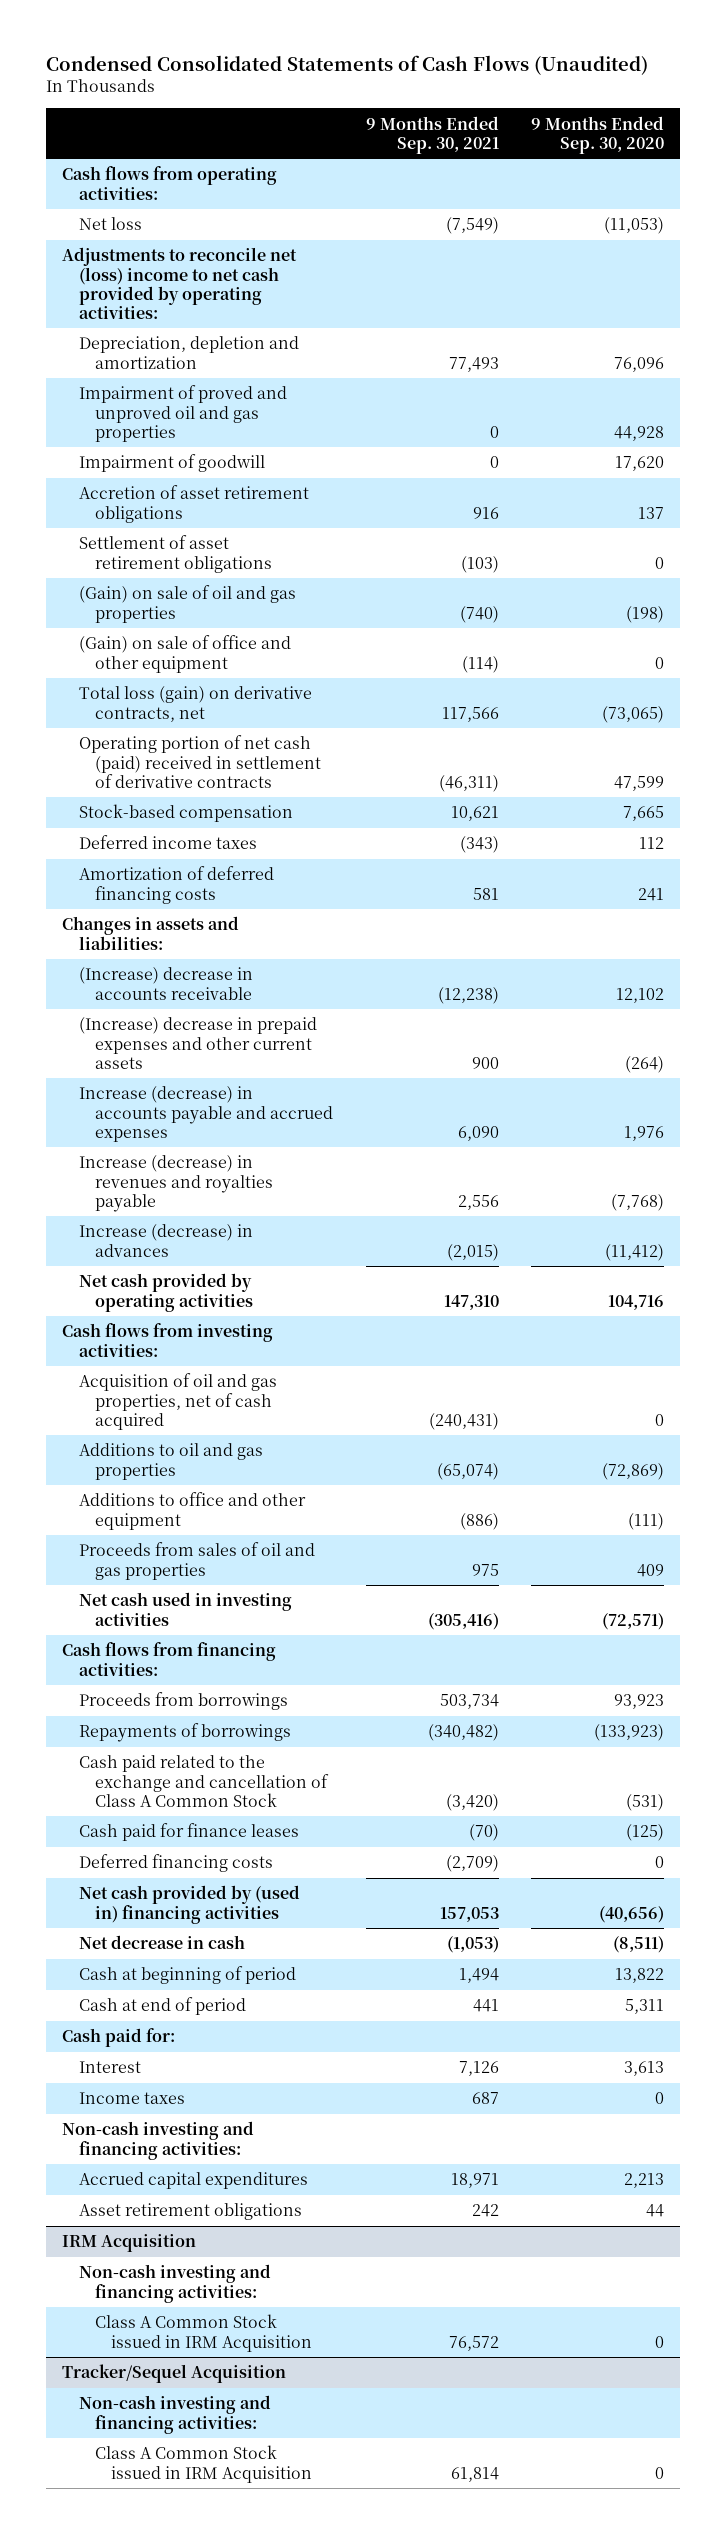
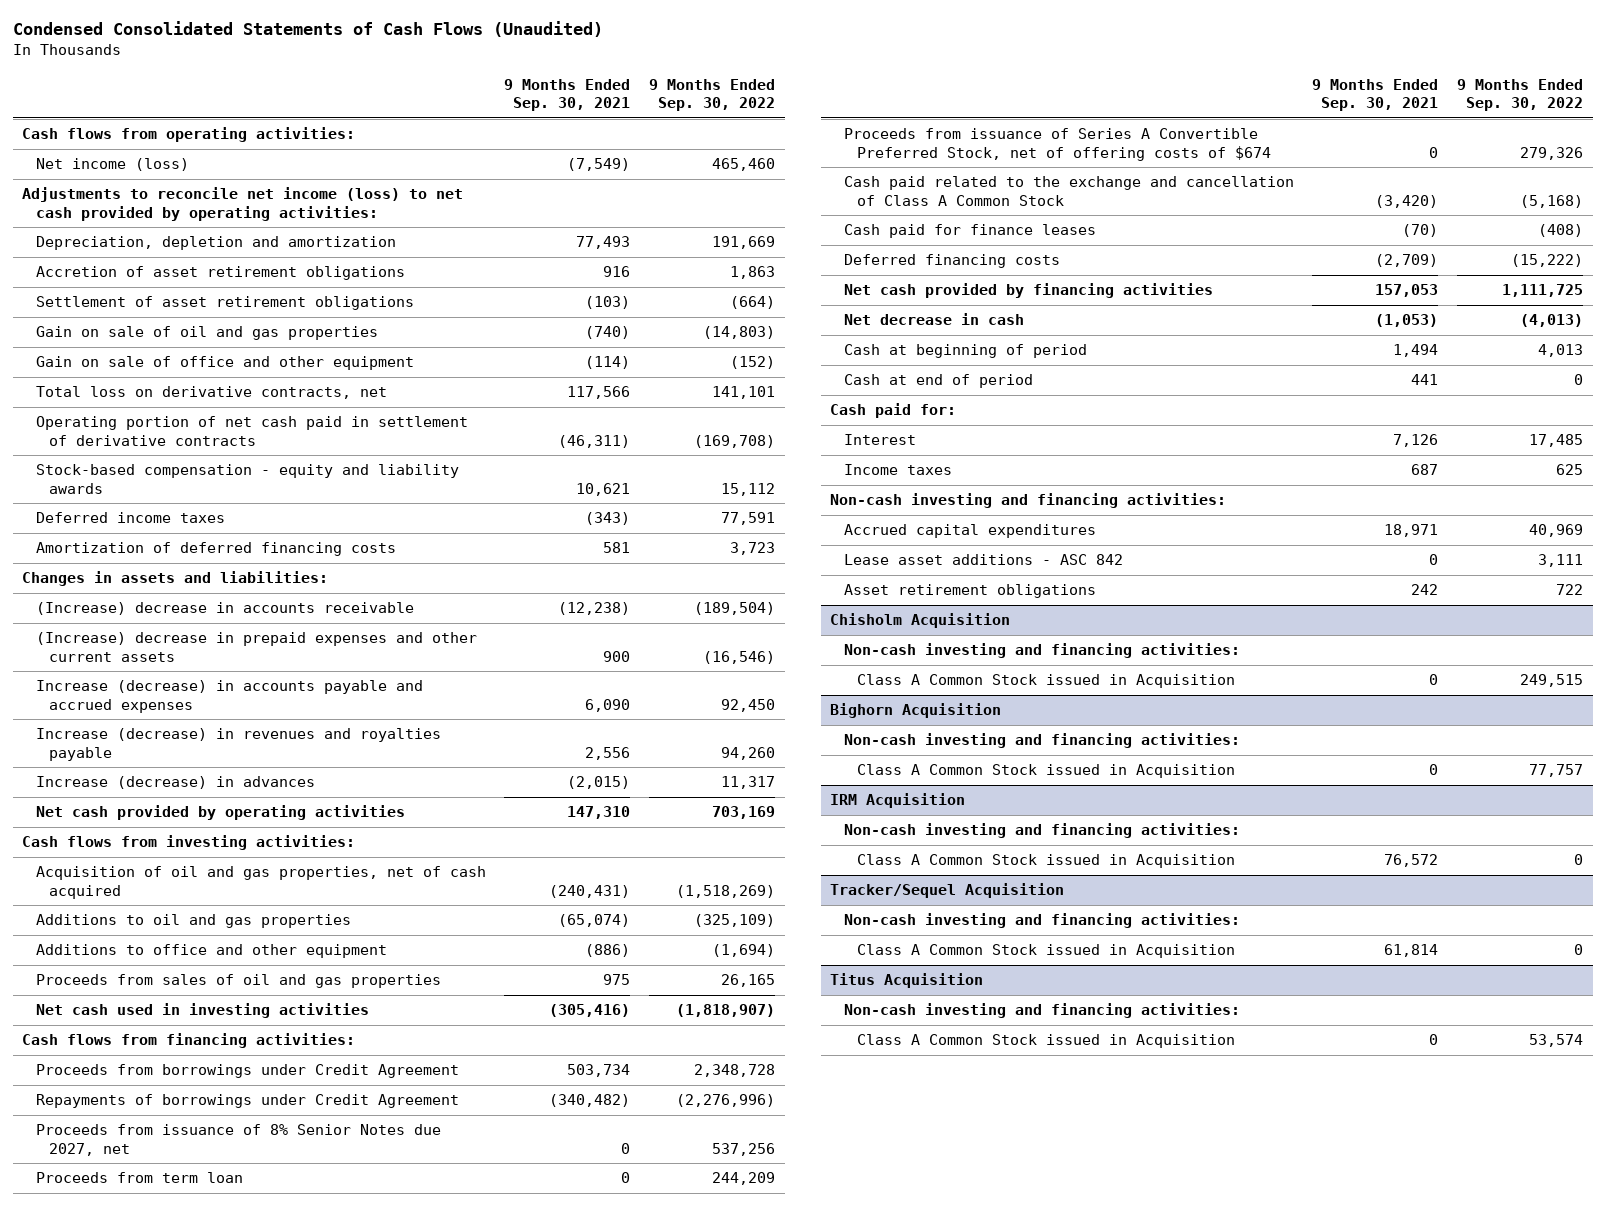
[531,115,665,154] 9 Months Ended Sep. 30, 2020 -> none
none -> [649,78,776,112] 9 Months Ended Sep. 30, 2022
[78,217,142,231] Net loss -> [35,158,189,172] Net income (loss)
[62,247,298,319] Adjustments to reconcile net (loss) income to net cash provided by operating activities: -> [22,187,464,221] Adjustments to reconcile net income (loss) to net cash provided by operating activities:
[78,385,287,442] Impairment of proved and unproved oil and gas properties -> none
[78,454,265,473] Impairment of goodwill -> none
[78,585,296,623] (Gain) on sale of oil and gas properties -> [35,326,378,341] Gain on sale of oil and gas properties
[78,635,291,673] (Gain) on sale of office and other equipment -> [35,356,414,371] Gain on sale of office and other equipment
[78,686,312,722] Total loss (gain) on derivative contracts, net -> [35,386,387,400] Total loss on derivative contracts, net
[78,735,321,788] Operating portion of net cash (paid) received in settlement of derivative contracts -> [35,416,468,446] Operating portion of net cash paid in settlement of derivative contracts
[78,804,293,823] Stock-based compensation -> [35,464,459,494] Stock-based compensation - equity and liability awards
[78,1692,288,1711] Proceeds from borrowings -> [35,1064,459,1079] Proceeds from borrowings under Credit Agreement
[78,1723,291,1743] Repayments of borrowings -> [35,1094,459,1109] Repayments of borrowings under Credit Agreement
none -> [35,1124,441,1156] Proceeds from issuance of 8% Senior Notes due 2027, net
none -> [35,1172,243,1184] Proceeds from term loan
none -> [843,128,1271,161] Proceeds from issuance of Series A Convertible Preferred Stock, net of offering costs of $674
[78,1885,300,1924] Net cash provided by (used in) financing activities -> [843,283,1213,299] Net cash provided by financing activities
none -> [843,554,1123,566] Lease asset additions - ASC 842
none -> [830,613,1011,629] Chisholm Acquisition
none -> [843,643,1240,659] Non-cash investing and financing activities:
none -> [856,674,1235,689] Class A Common Stock issued in Acquisition
none -> [830,703,1002,719] Bighorn Acquisition
none -> [843,733,1240,749] Non-cash investing and financing activities:
none -> [856,764,1235,779] Class A Common Stock issued in Acquisition
[94,2314,313,2352] Class A Common Stock issued in IRM Acquisition -> [856,854,1235,869] Class A Common Stock issued in Acquisition
[94,2445,313,2483] Class A Common Stock issued in IRM Acquisition -> [856,944,1235,959] Class A Common Stock issued in Acquisition
none -> [830,973,984,989] Titus Acquisition
none -> [843,1003,1240,1019] Non-cash investing and financing activities:
none -> [856,1034,1235,1049] Class A Common Stock issued in Acquisition

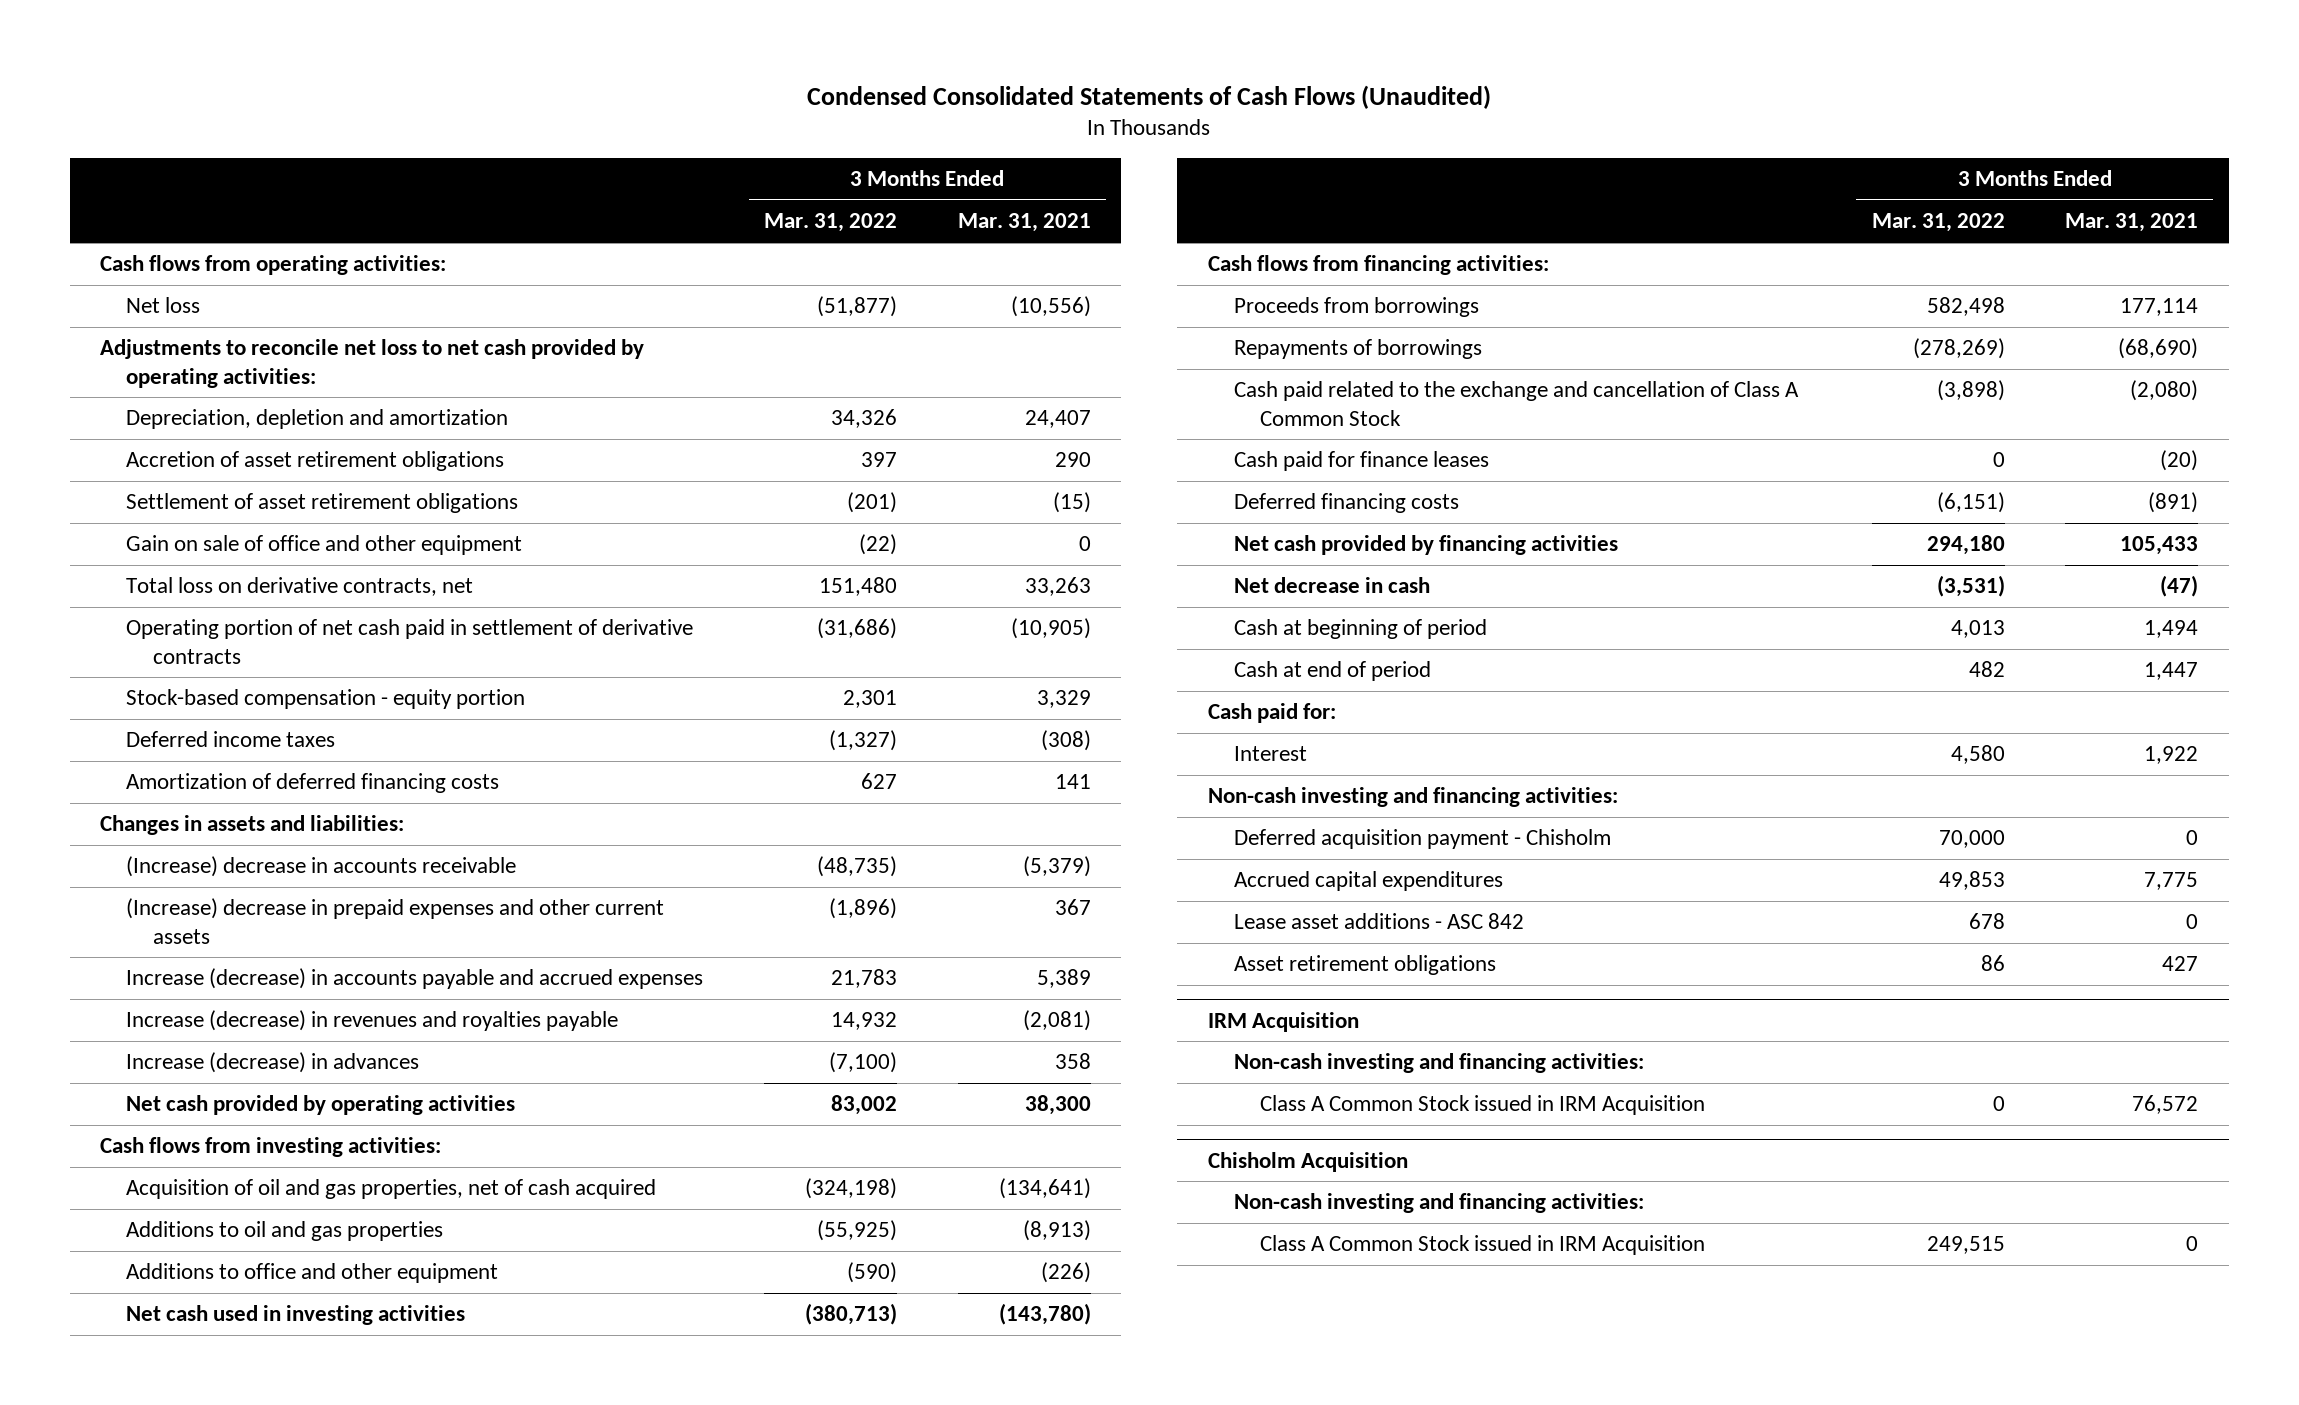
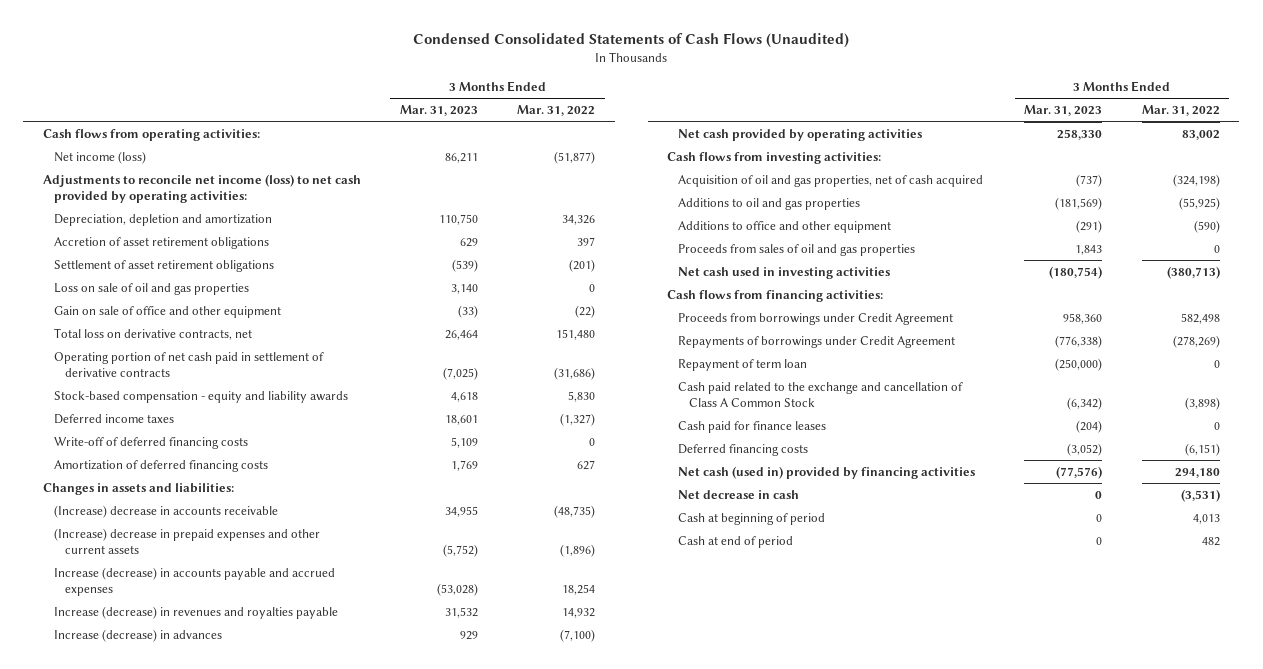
[957,213,1091,233] Mar. 31, 2021 -> none
none -> [400,105,479,117] Mar. 31, 2023
[126,297,201,314] Net loss -> [53,150,146,164] Net income (loss)
[100,339,645,388] Adjustments to reconcile net loss to net cash provided by operating activities: -> [42,173,361,203] Adjustments to reconcile net income (loss) to net cash provided by operating activities:
none -> [53,282,249,295] Loss on sale of oil and gas properties
[126,689,526,710] Stock-based compensation - equity portion -> [53,390,348,403] Stock-based compensation - equity and liability awards
[843,690,898,709] 2,301 -> [568,390,596,402] 5,830
none -> [53,436,248,449] Write-off of deferred financing costs
[831,969,898,989] 21,783 -> [562,583,596,595] 18,254
none -> [678,243,916,256] Proceeds from sales of oil and gas properties
[1233,297,1479,318] Proceeds from borrowings -> [678,312,954,325] Proceeds from borrowings under Credit Agreement
[1233,339,1482,360] Repayments of borrowings -> [678,335,956,348] Repayments of borrowings under Credit Agreement
none -> [678,358,808,371] Repayment of term loan
[1233,535,1618,556] Net cash provided by financing activities -> [678,465,976,479] Net cash (used in) provided by financing activities
[1207,703,1336,724] Cash paid for: -> none
[1233,746,1307,762] Interest -> none
[1207,787,1618,808] Non-cash investing and financing activities: -> none
[1233,829,1611,850] Deferred acquisition payment - Chisholm -> none
[1233,871,1503,892] Accrued capital expenditures -> none
[1233,913,1524,930] Lease asset additions - ASC 842 -> none
[1233,955,1496,976] Asset retirement obligations -> none
[1207,1011,1359,1032] IRM Acquisition -> none
[1233,1053,1644,1074] Non-cash investing and financing activities: -> none
[1260,1095,1706,1116] Class A Common Stock issued in IRM Acquisition -> none
[1207,1151,1408,1172] Chisholm Acquisition -> none
[1233,1193,1644,1214] Non-cash investing and financing activities: -> none
[1260,1235,1706,1256] Class A Common Stock issued in IRM Acquisition -> none

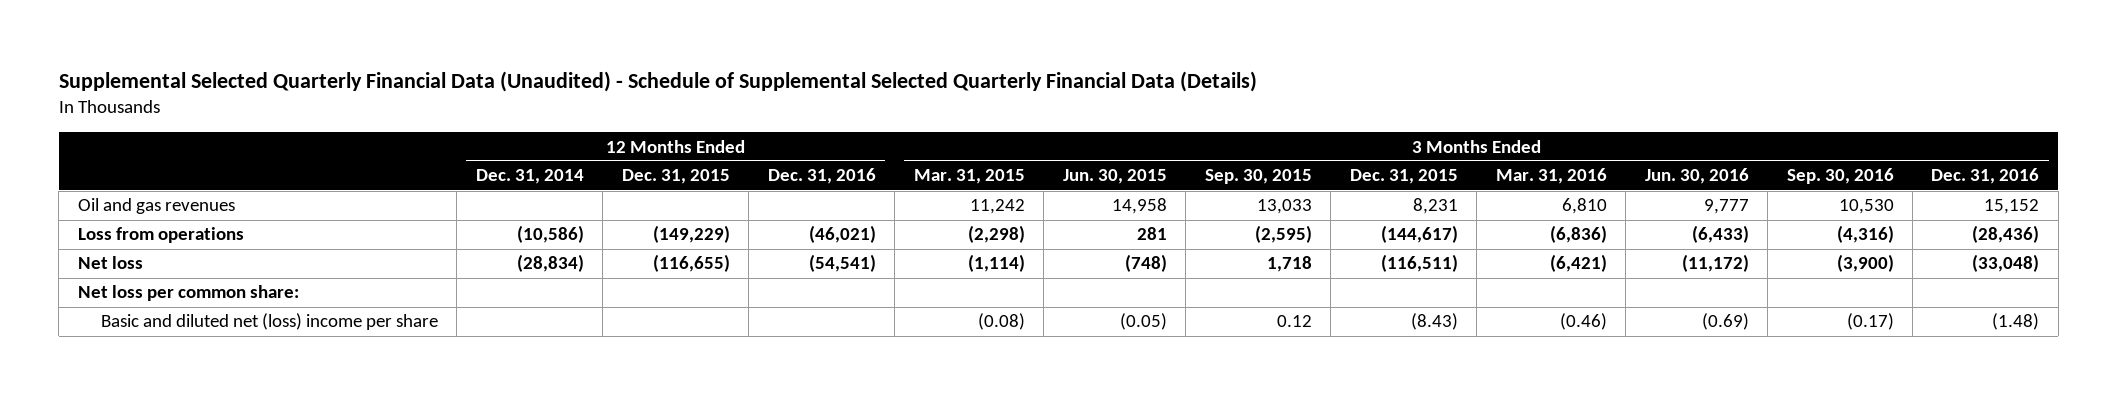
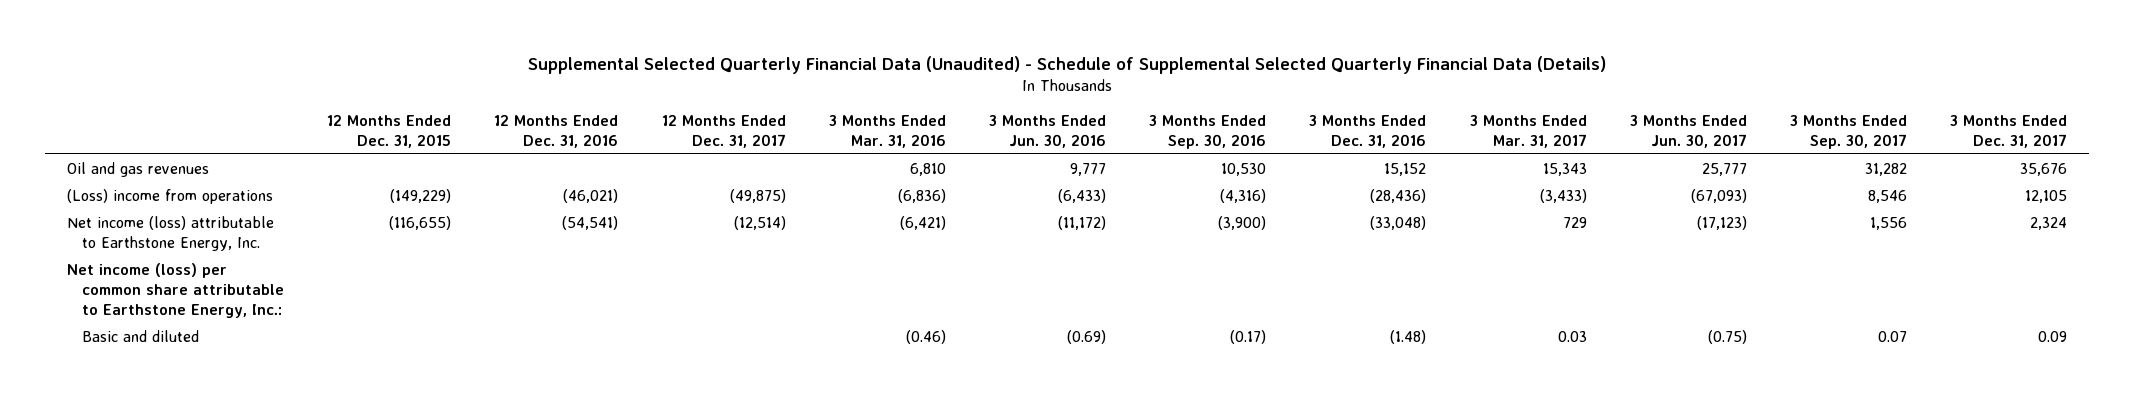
[475,169,584,185] Dec. 31, 2014 -> none
[913,169,1025,185] Mar. 31, 2015 -> none
[1062,169,1167,185] Jun. 30, 2015 -> none
[1204,169,1312,185] Sep. 30, 2015 -> none
[1349,169,1458,185] Dec. 31, 2015 -> none
none -> [661,114,786,148] 12 Months Ended Dec. 31, 2017
none -> [1469,114,1587,148] 3 Months Ended Mar. 31, 2017
none -> [1629,114,1747,148] 3 Months Ended Jun. 30, 2017
none -> [1789,114,1907,149] 3 Months Ended Sep. 30, 2017
none -> [1950,114,2068,148] 3 Months Ended Dec. 31, 2017
[77,227,244,244] Loss from operations -> [66,188,273,204] (Loss) income from operations
[77,256,143,270] Net loss -> [66,215,274,251] Net income (loss) attributable to Earthstone Energy, Inc.
[77,285,299,302] Net loss per common share: -> [66,262,285,319] Net income (loss) per common share attributable to Earthstone Energy, Inc.:
[100,313,438,331] Basic and diluted net (loss) income per share -> [82,329,200,342] Basic and diluted

